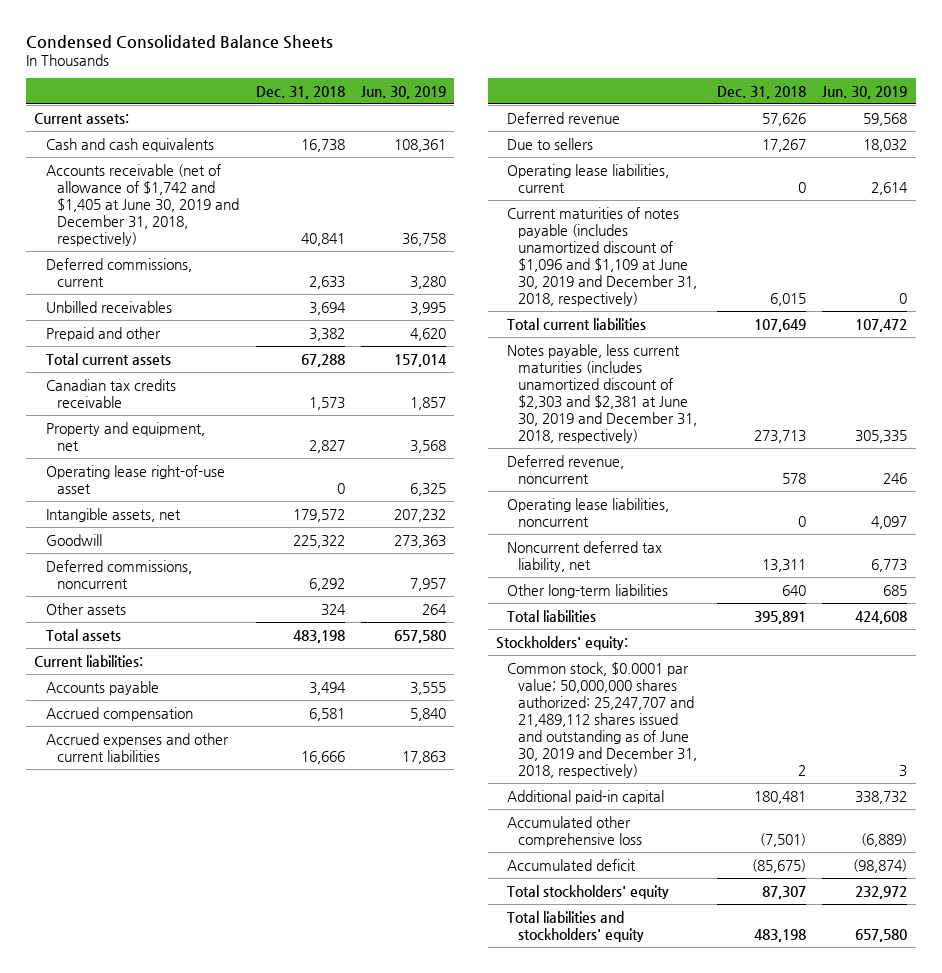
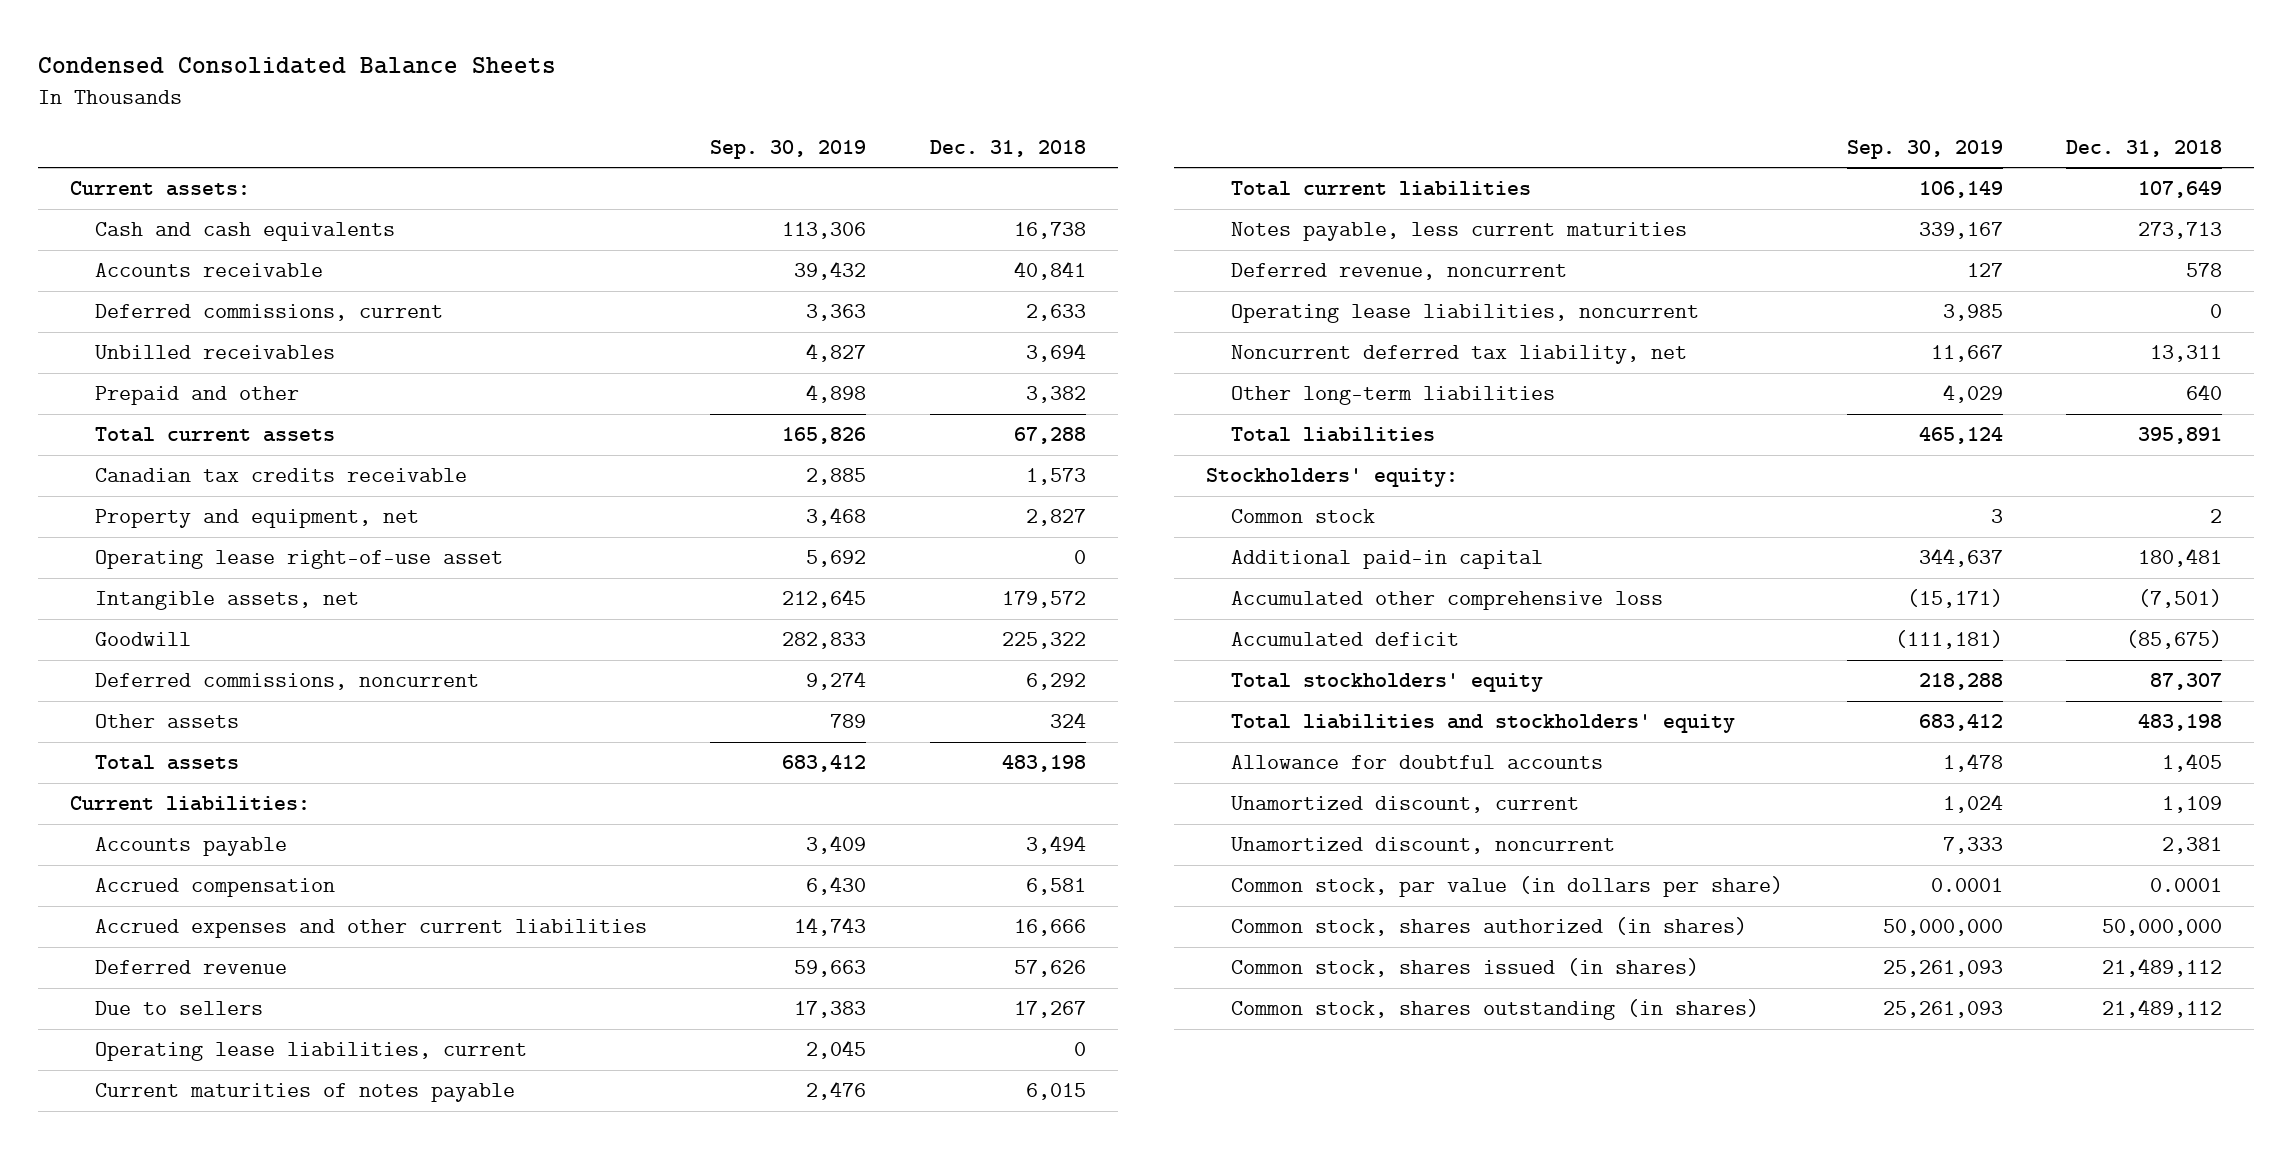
[360,85,446,99] Jun. 30, 2019 -> none
none -> [710,139,867,159] Sep. 30, 2019
[45,163,240,246] Accounts receivable (net of allowance of $1,742 and $1,405 at June 30, 2019 and December 31, 2018, respectively) -> [94,263,323,278] Accounts receivable
[507,206,698,306] Current maturities of notes payable (includes unamortized discount of $1,096 and $1,109 at June 30, 2019 and December 31, 2018, respectively) -> [94,1083,515,1103] Current maturities of notes payable
[507,343,698,443] Notes payable, less current maturities (includes unamortized discount of $2,303 and $2,381 at June 30, 2019 and December 31, 2018, respectively) -> [1231,222,1688,242] Notes payable, less current maturities
[507,661,698,778] Common stock, $0.0001 par value; 50,000,000 shares authorized: 25,247,707 and 21,489,112 shares issued and outstanding as of June 30, 2019 and December 31, 2018, respectively) -> [1231,509,1376,524] Common stock
none -> [1231,755,1604,770] Allowance for doubtful accounts
none -> [1231,796,1580,814] Unamortized discount, current
none -> [1231,837,1616,855] Unamortized discount, noncurrent
none -> [1231,876,1784,898] Common stock, par value (in dollars per share)
none -> [1231,917,1748,937] Common stock, shares authorized (in shares)
none -> [1231,958,1700,978] Common stock, shares issued (in shares)
none -> [1231,999,1760,1021] Common stock, shares outstanding (in shares)

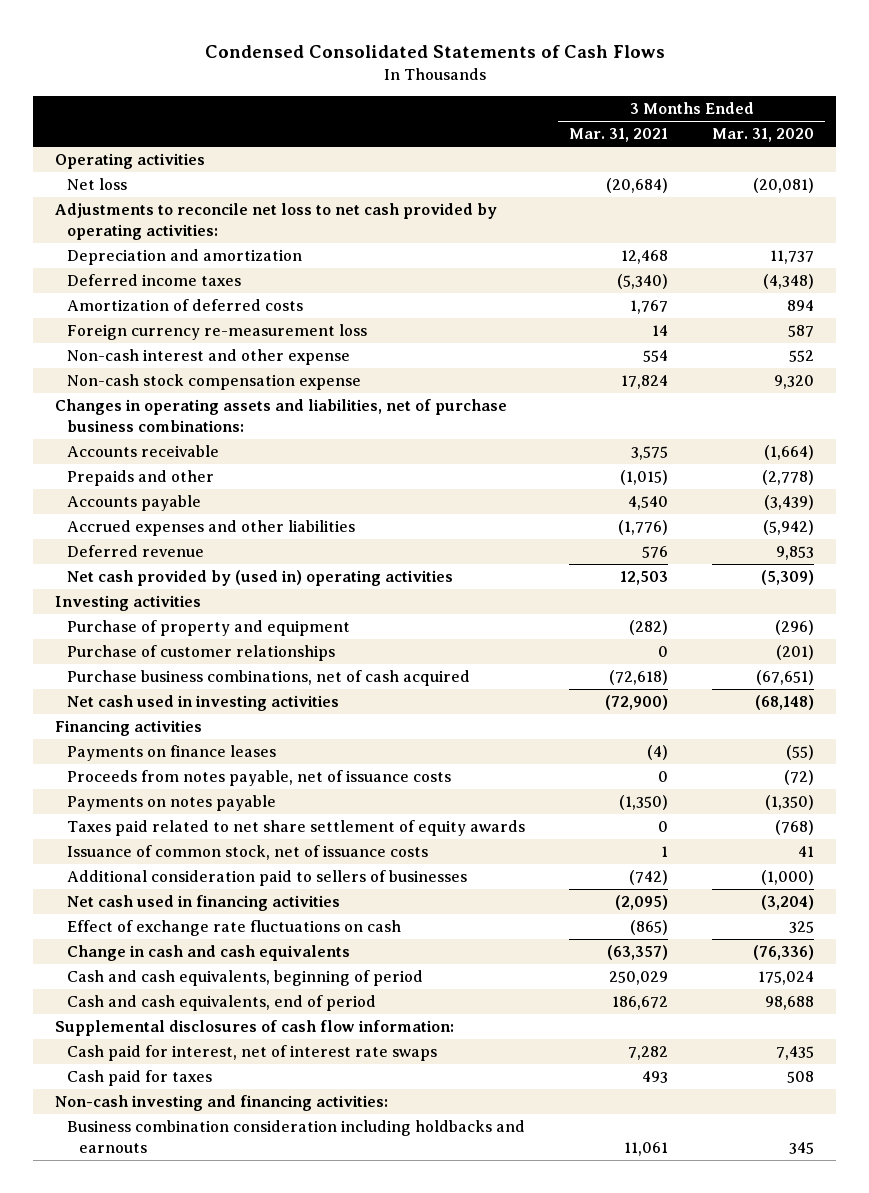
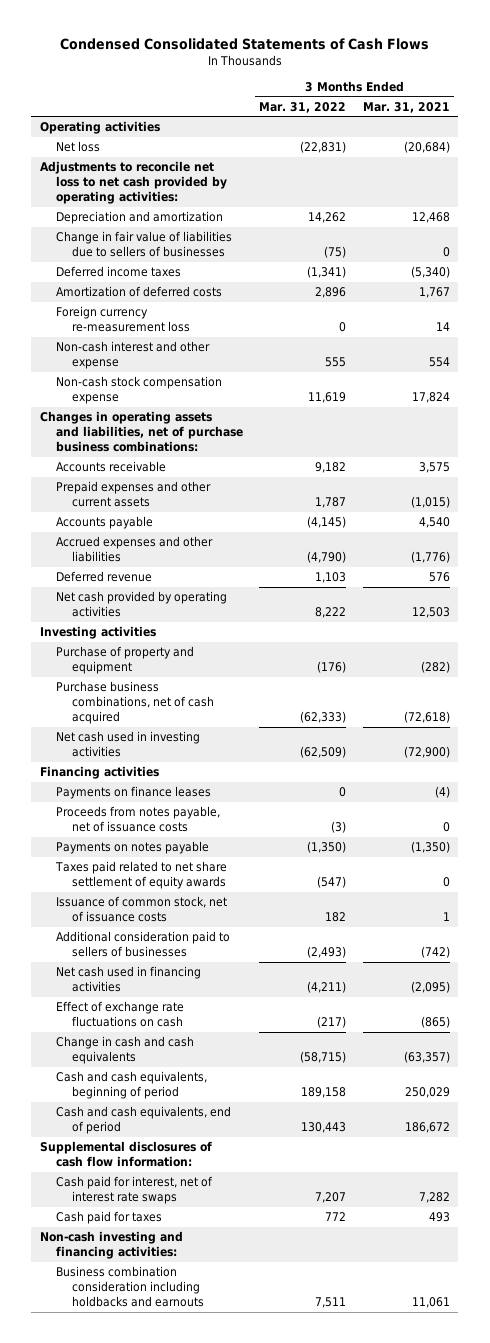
[712,128,815,143] Mar. 31, 2020 -> none
none -> [259,101,347,113] Mar. 31, 2022
none -> [55,231,232,258] Change in fair value of liabilities due to sellers of businesses
[66,470,214,487] Prepaids and other -> [55,481,211,508] Prepaid expenses and other current assets
[66,570,453,587] Net cash provided by (used in) operating activities -> [55,591,227,618] Net cash provided by operating activities
[66,645,335,662] Purchase of customer relationships -> none

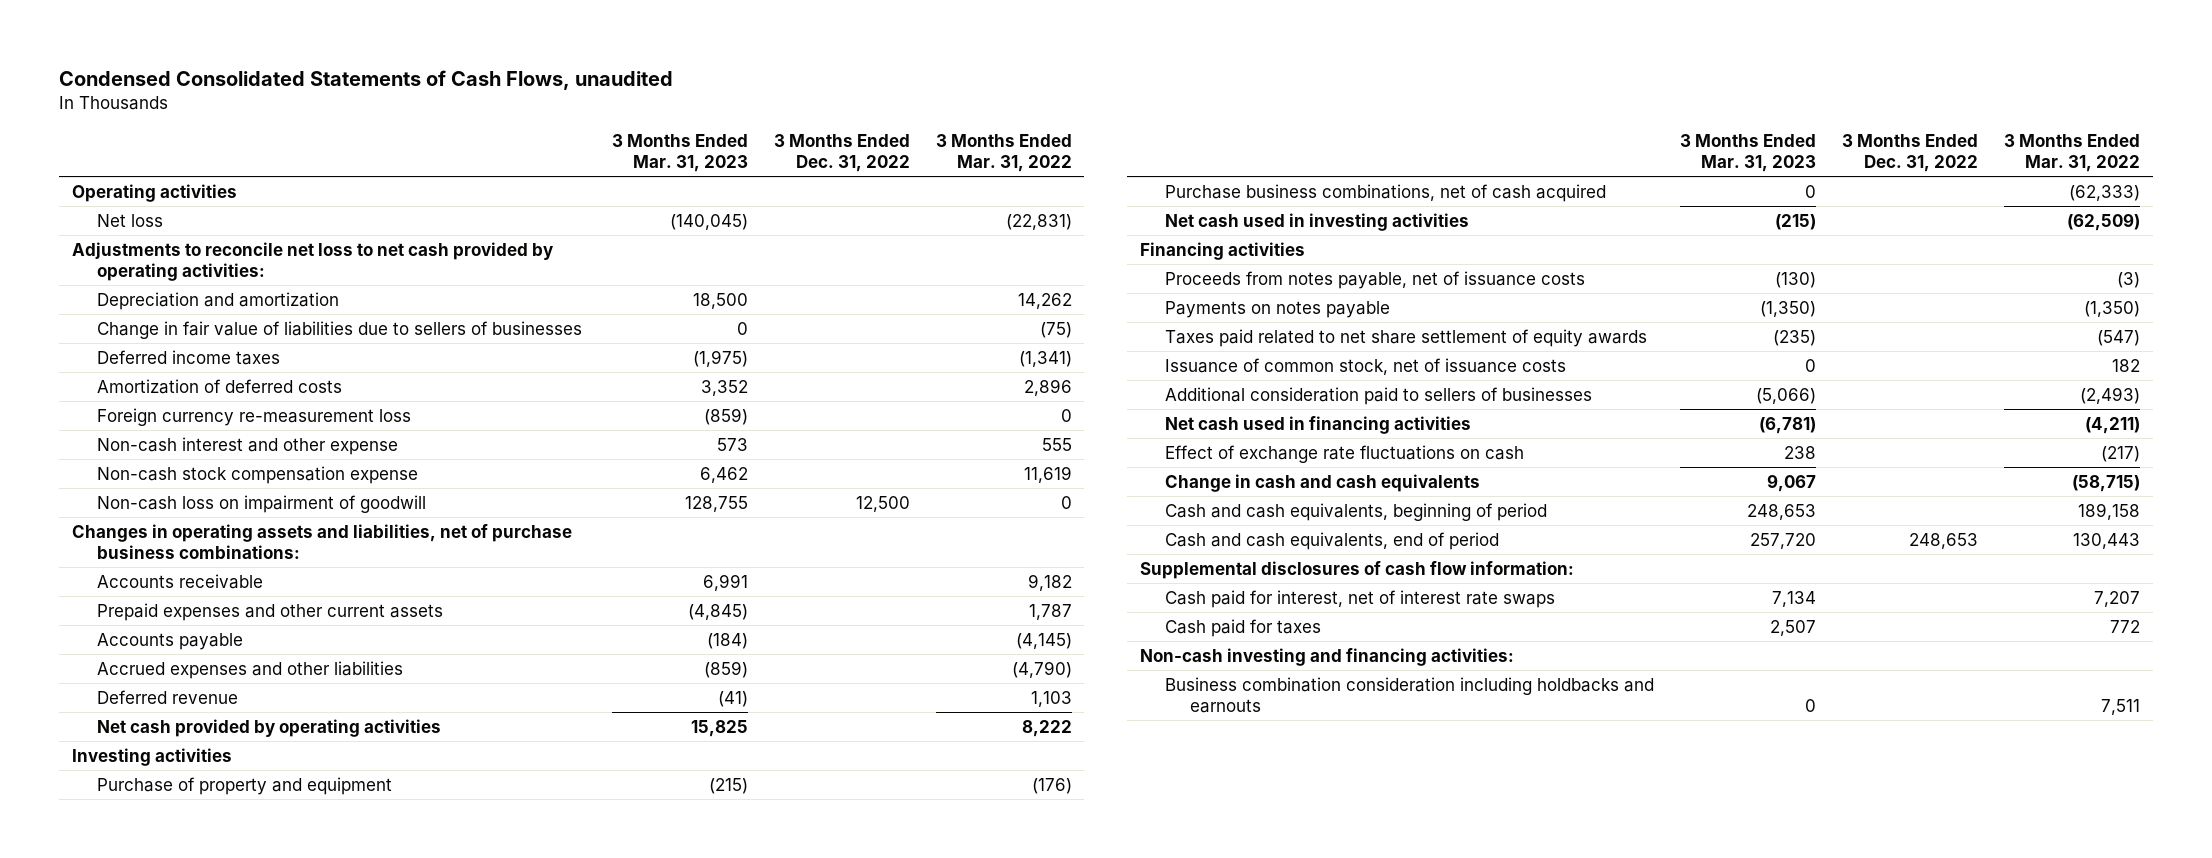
[59,38,429,51] Condensed Consolidated Statements of Cash Flows -> [59,69,674,90] Condensed Consolidated Statements of Cash Flows, unaudited
[363,101,451,113] Mar. 31, 2021 -> none
none -> [611,133,748,173] 3 Months Ended Mar. 31, 2023
none -> [773,133,910,173] 3 Months Ended Dec. 31, 2022
none -> [96,494,426,513] Non-cash loss on impairment of goodwill
[55,786,211,800] Payments on finance leases -> none

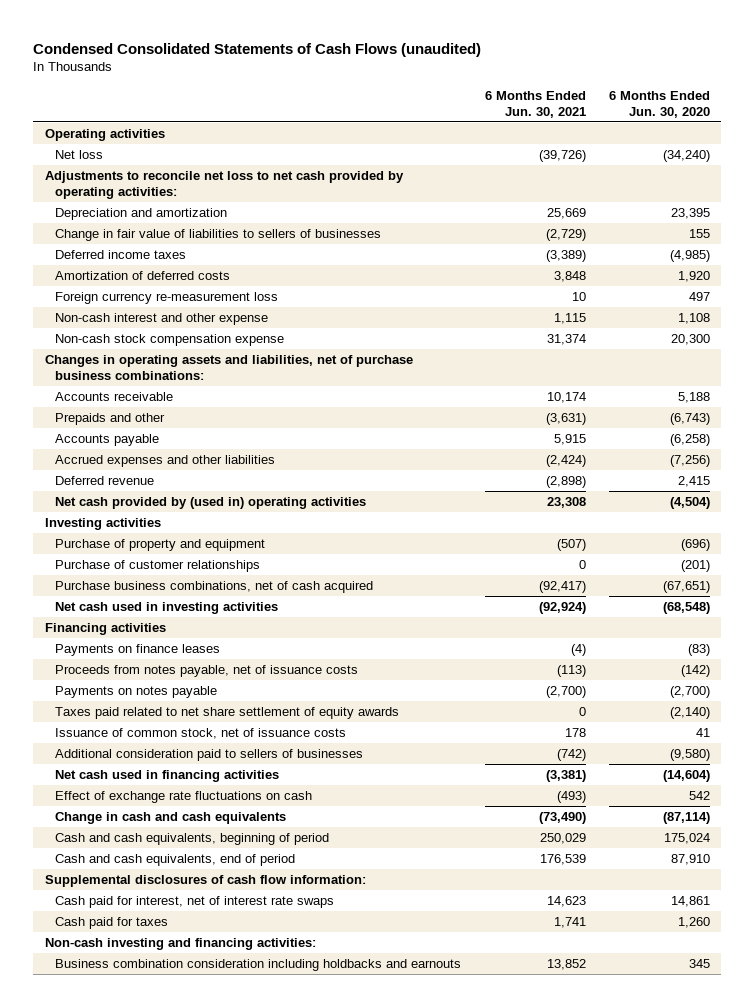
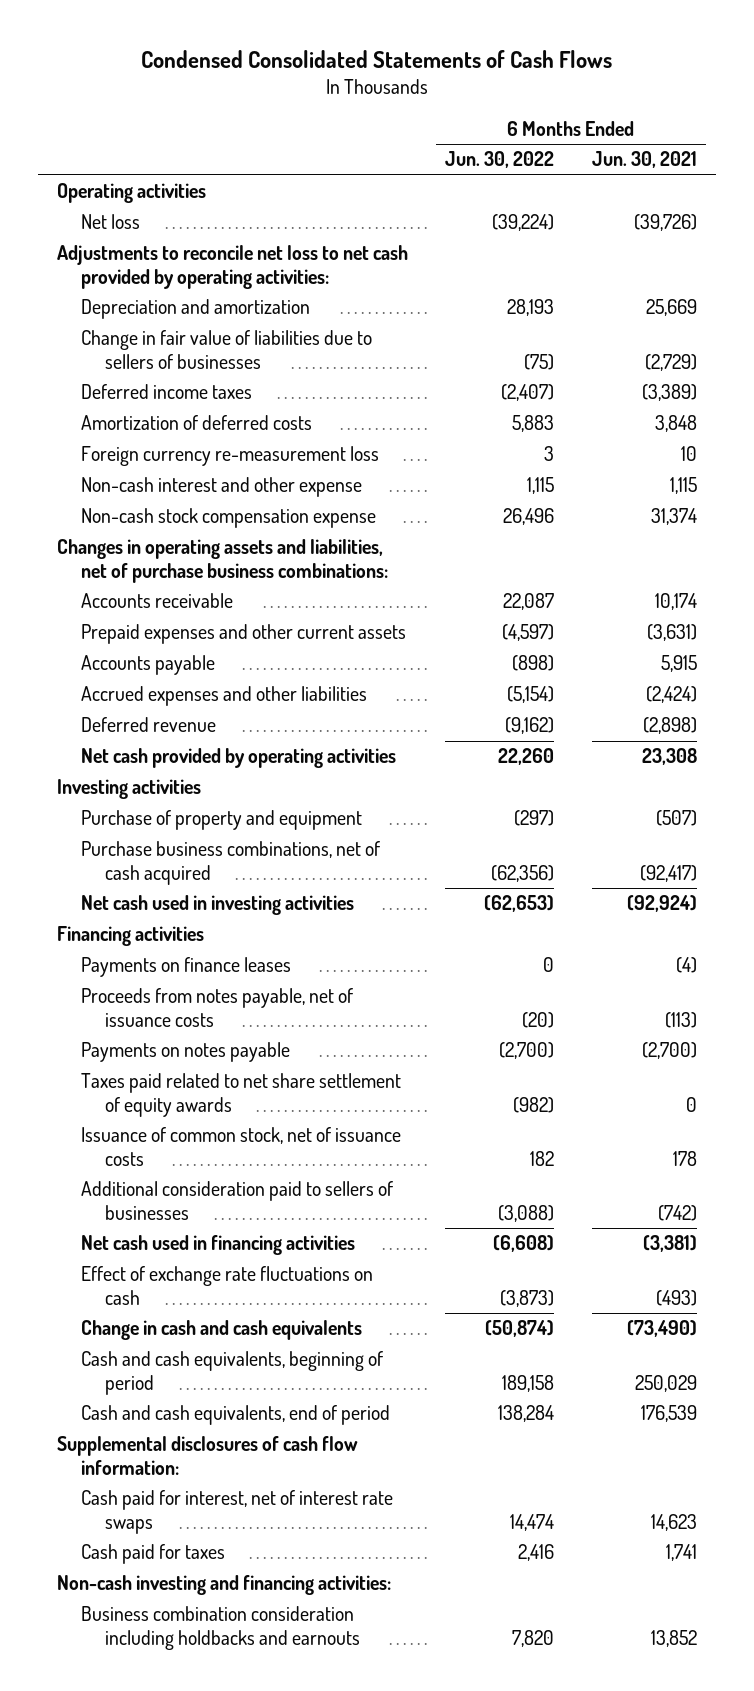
[33,42,482,57] Condensed Consolidated Statements of Cash Flows (unaudited) -> [140,50,612,69] Condensed Consolidated Statements of Cash Flows
[608,90,710,119] 6 Months Ended Jun. 30, 2020 -> none
none -> [445,151,555,169] Jun. 30, 2022
[55,228,382,241] Change in fair value of liabilities to sellers of businesses -> [80,330,372,370] Change in fair value of liabilities due to sellers of businesses
[55,412,166,425] Prepaids and other -> [80,624,406,645] Prepaid expenses and other current assets
[55,496,367,509] Net cash provided by (used in) operating activities -> [80,748,396,769] Net cash provided by operating activities
[55,559,261,572] Purchase of customer relationships -> none

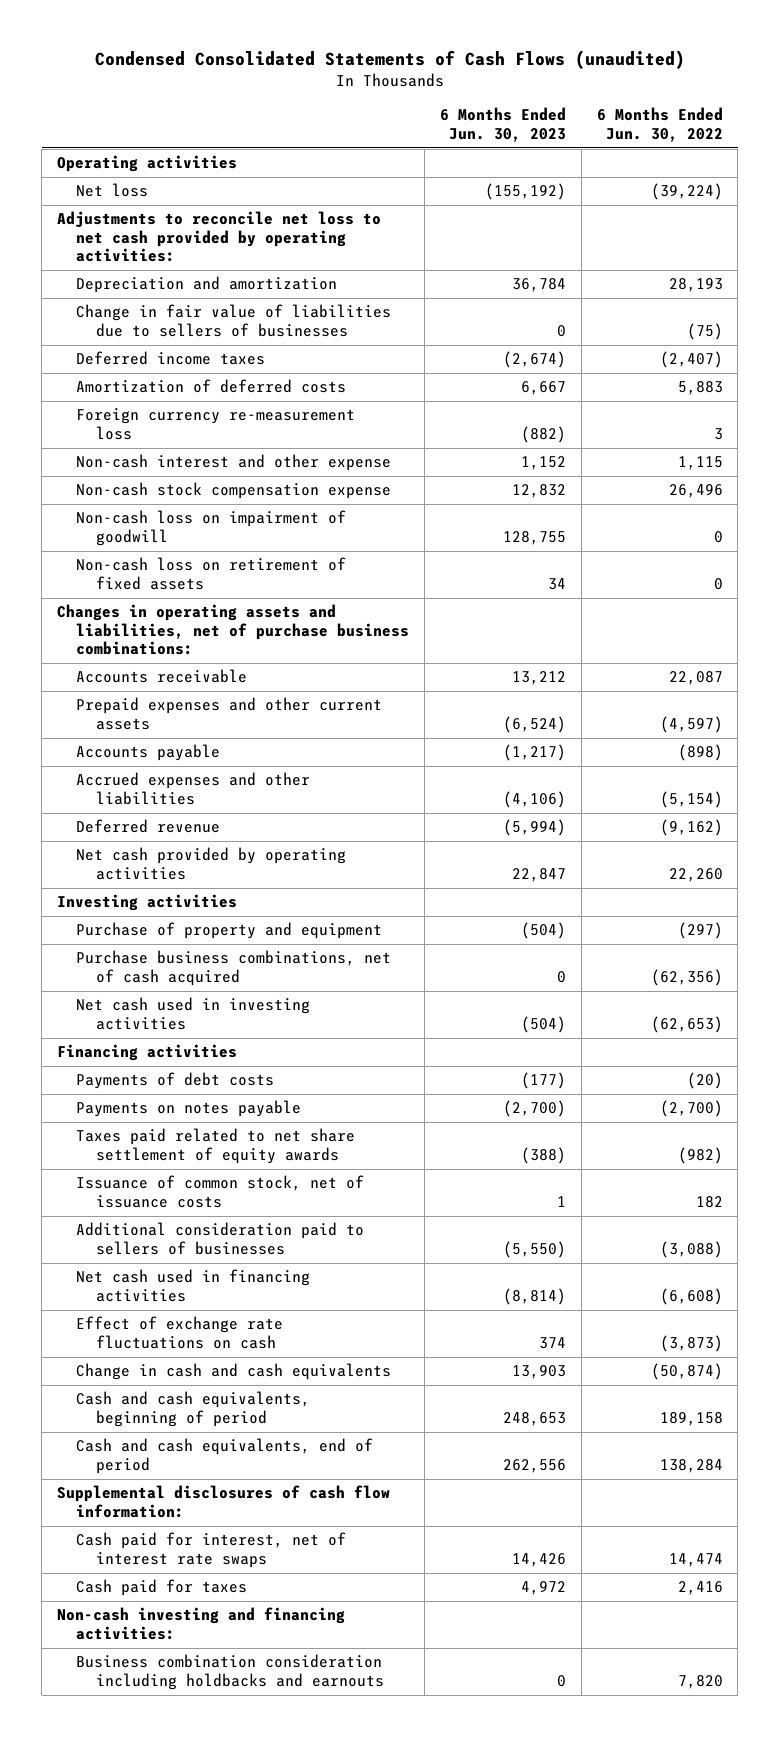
[140,50,612,69] Condensed Consolidated Statements of Cash Flows -> [94,50,685,70] Condensed Consolidated Statements of Cash Flows (unaudited)
[591,151,697,169] Jun. 30, 2021 -> none
none -> [439,107,566,143] 6 Months Ended Jun. 30, 2023
none -> [76,510,347,546] Non-cash loss on impairment of goodwill
none -> [76,557,347,590] Non-cash loss on retirement of fixed assets
[80,957,291,978] Payments on finance leases -> none
[80,988,353,1028] Proceeds from notes payable, net of issuance costs -> none
none -> [76,1072,275,1090] Payments of debt costs

